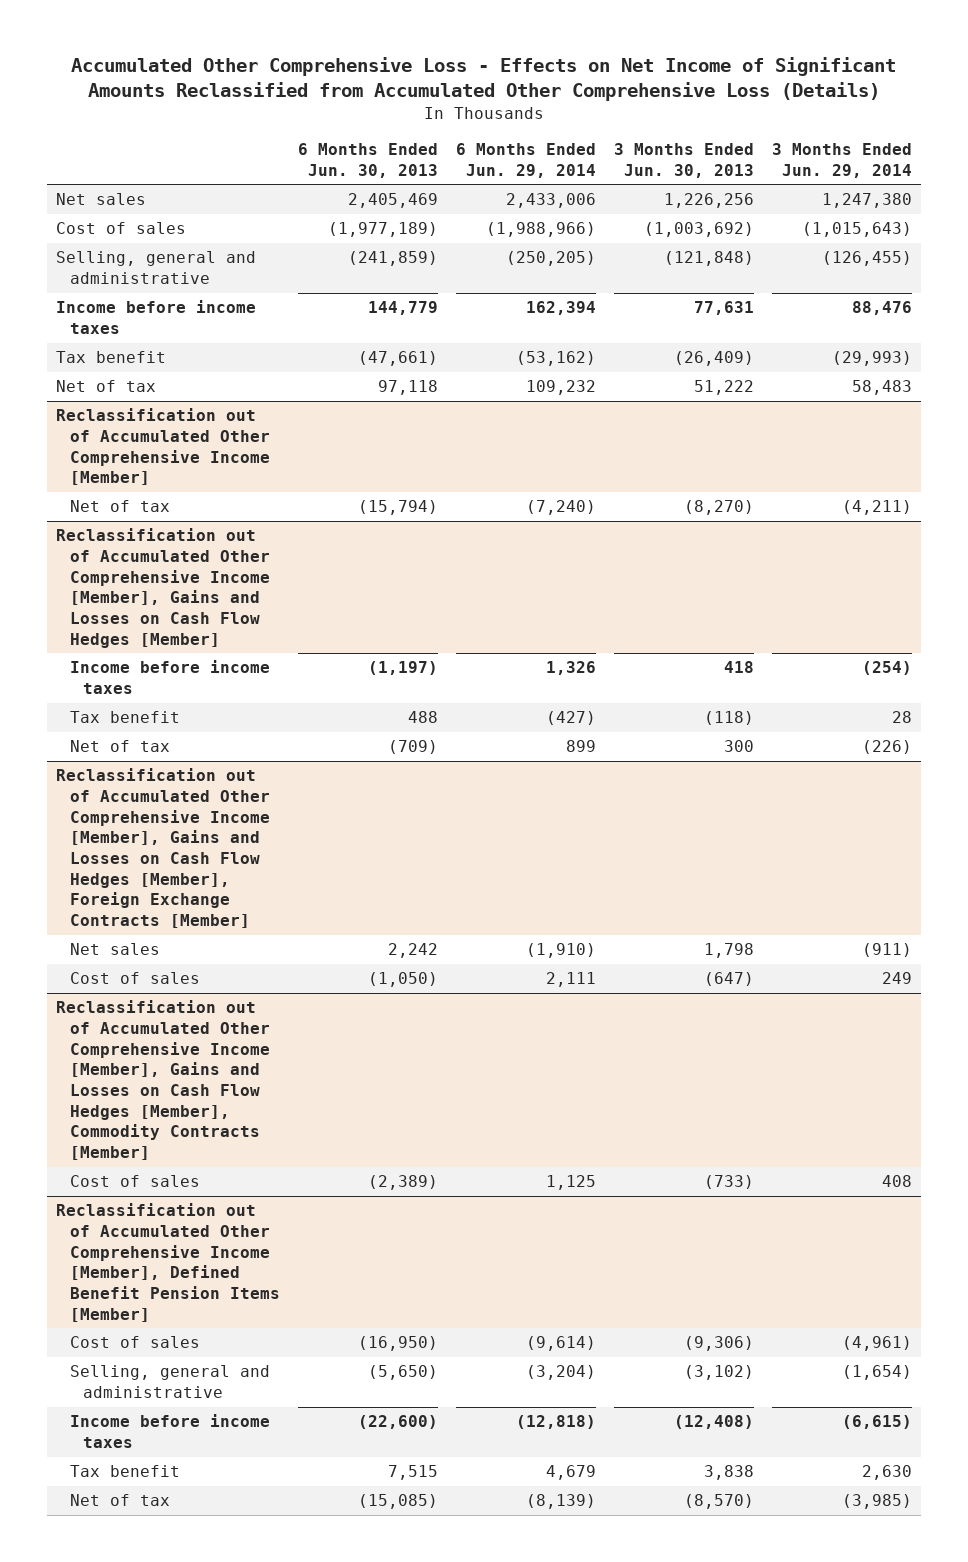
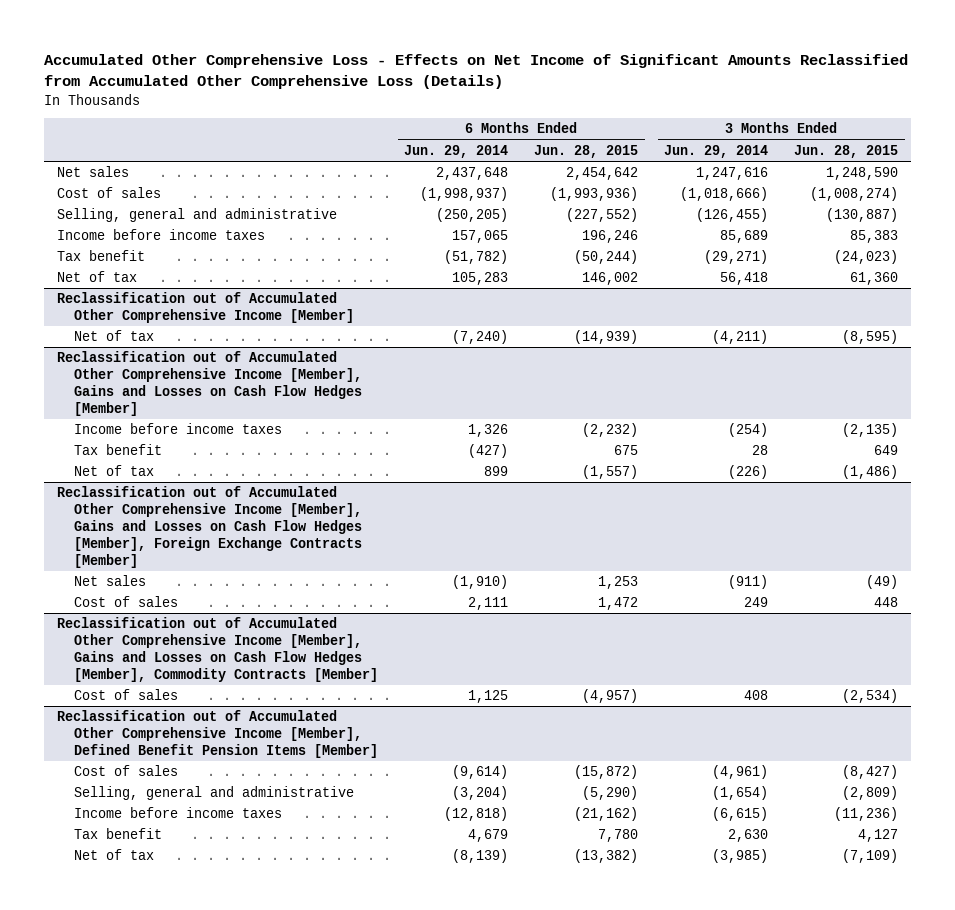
[297,143,438,178] 6 Months Ended Jun. 30, 2013 -> none
[613,143,754,178] 3 Months Ended Jun. 30, 2013 -> none
none -> [534,144,639,158] Jun. 28, 2015
none -> [794,144,899,158] Jun. 28, 2015
[505,193,596,209] 2,433,006 -> [436,167,509,181] 2,437,648
[821,193,912,209] 1,247,380 -> [696,167,769,181] 1,247,616
[485,222,596,238] (1,988,966) -> [420,187,509,202] (1,998,937)
[801,222,912,238] (1,015,643) -> [680,187,769,202] (1,018,666)
[525,301,596,316] 162,394 -> [452,230,509,244] 157,065
[851,301,912,316] 88,476 -> [720,230,769,244] 85,689
[515,351,596,367] (53,162) -> [444,250,509,265] (51,782)
[831,351,912,367] (29,993) -> [704,250,769,265] (29,271)
[525,380,596,396] 109,232 -> [452,272,509,286] 105,283
[851,380,912,396] 58,483 -> [720,272,769,286] 56,418

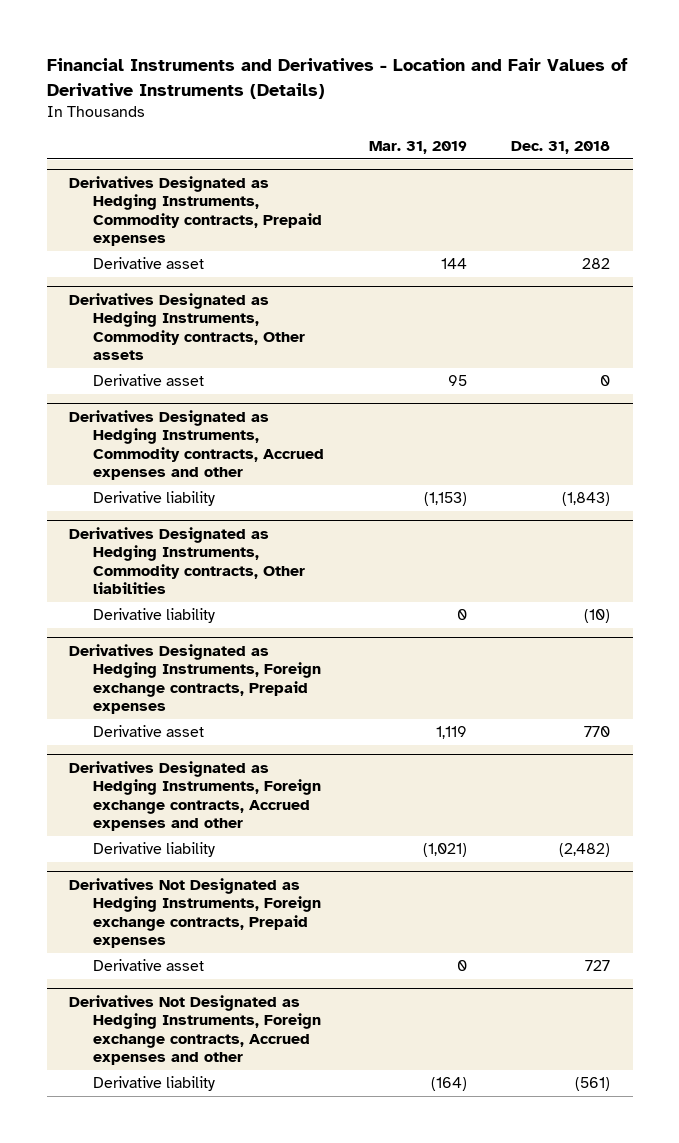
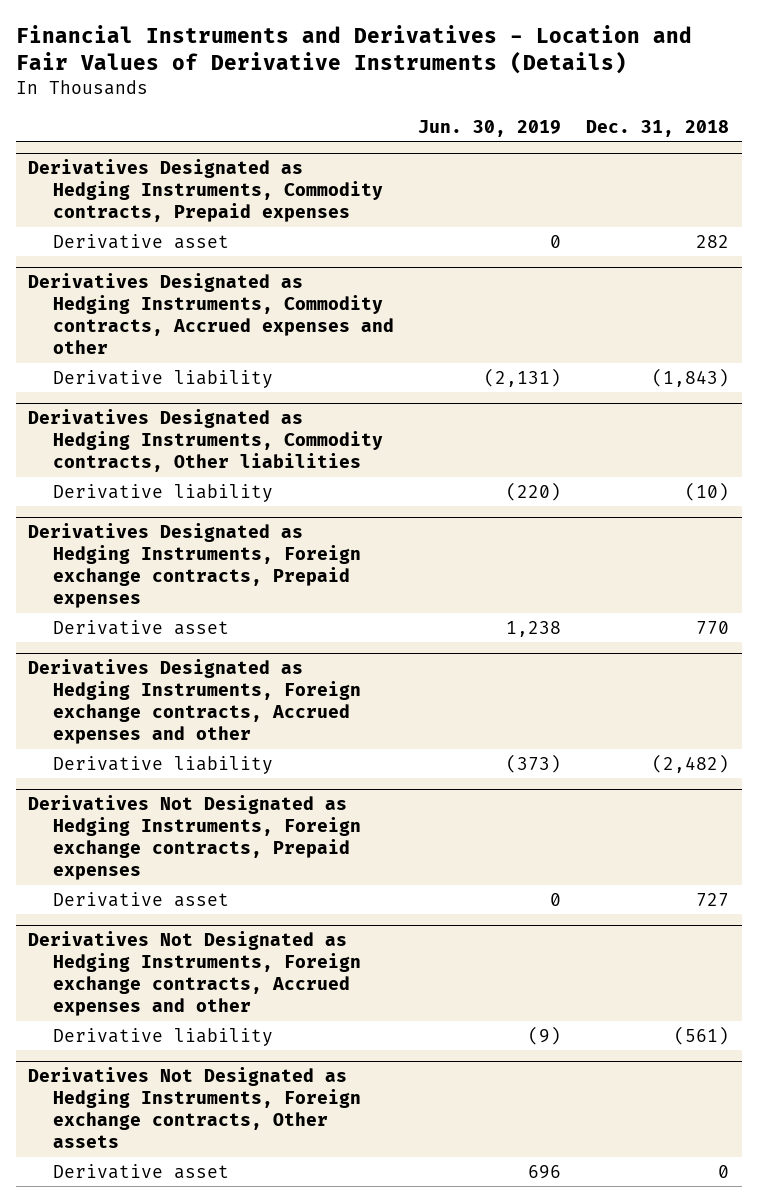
[368,141,467,155] Mar. 31, 2019 -> none
none -> [418,119,562,137] Jun. 30, 2019
[69,292,306,361] Derivatives Designated as Hedging Instruments, Commodity contracts, Other assets -> none
[93,374,205,387] Derivative asset -> none
none -> [28,1066,361,1149] Derivatives Not Designated as Hedging Instruments, Foreign exchange contracts, Other assets
none -> [52,1163,229,1179] Derivative asset

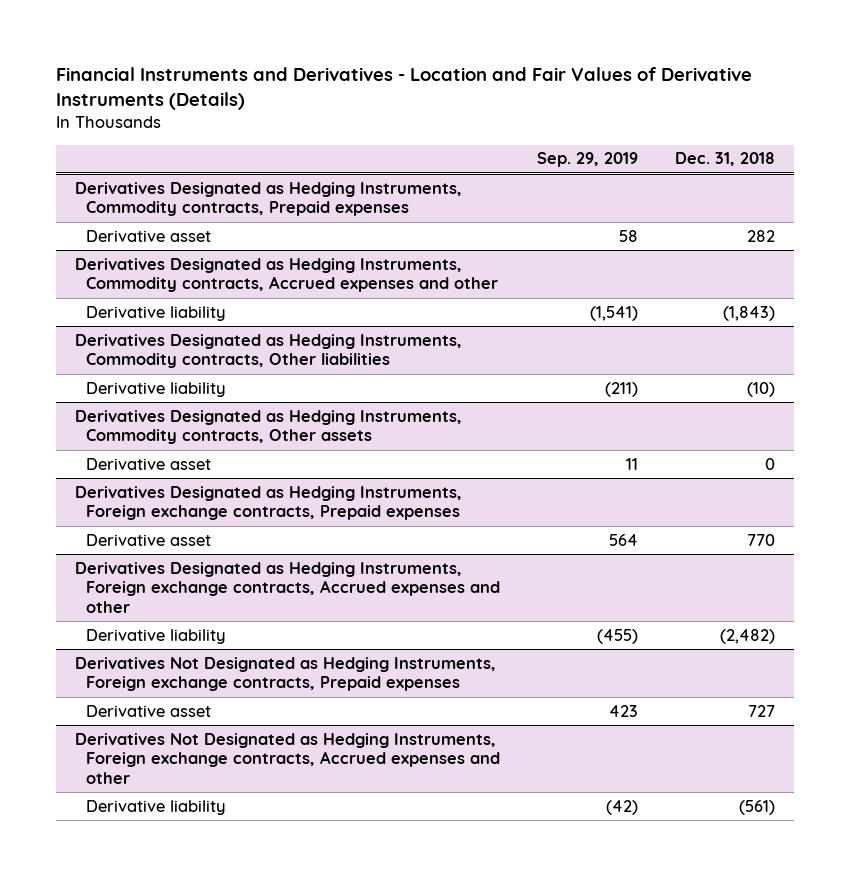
[418,119,562,137] Jun. 30, 2019 -> none
none -> [537,152,639,168] Sep. 29, 2019
none -> [74,409,462,445] Derivatives Designated as Hedging Instruments, Commodity contracts, Other assets
none -> [86,457,212,470] Derivative asset
[28,1066,361,1149] Derivatives Not Designated as Hedging Instruments, Foreign exchange contracts, Other assets -> none
[52,1163,229,1179] Derivative asset -> none

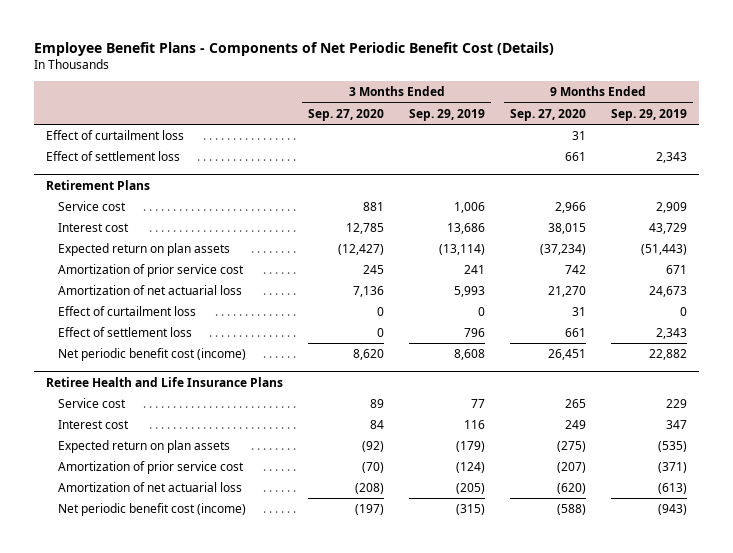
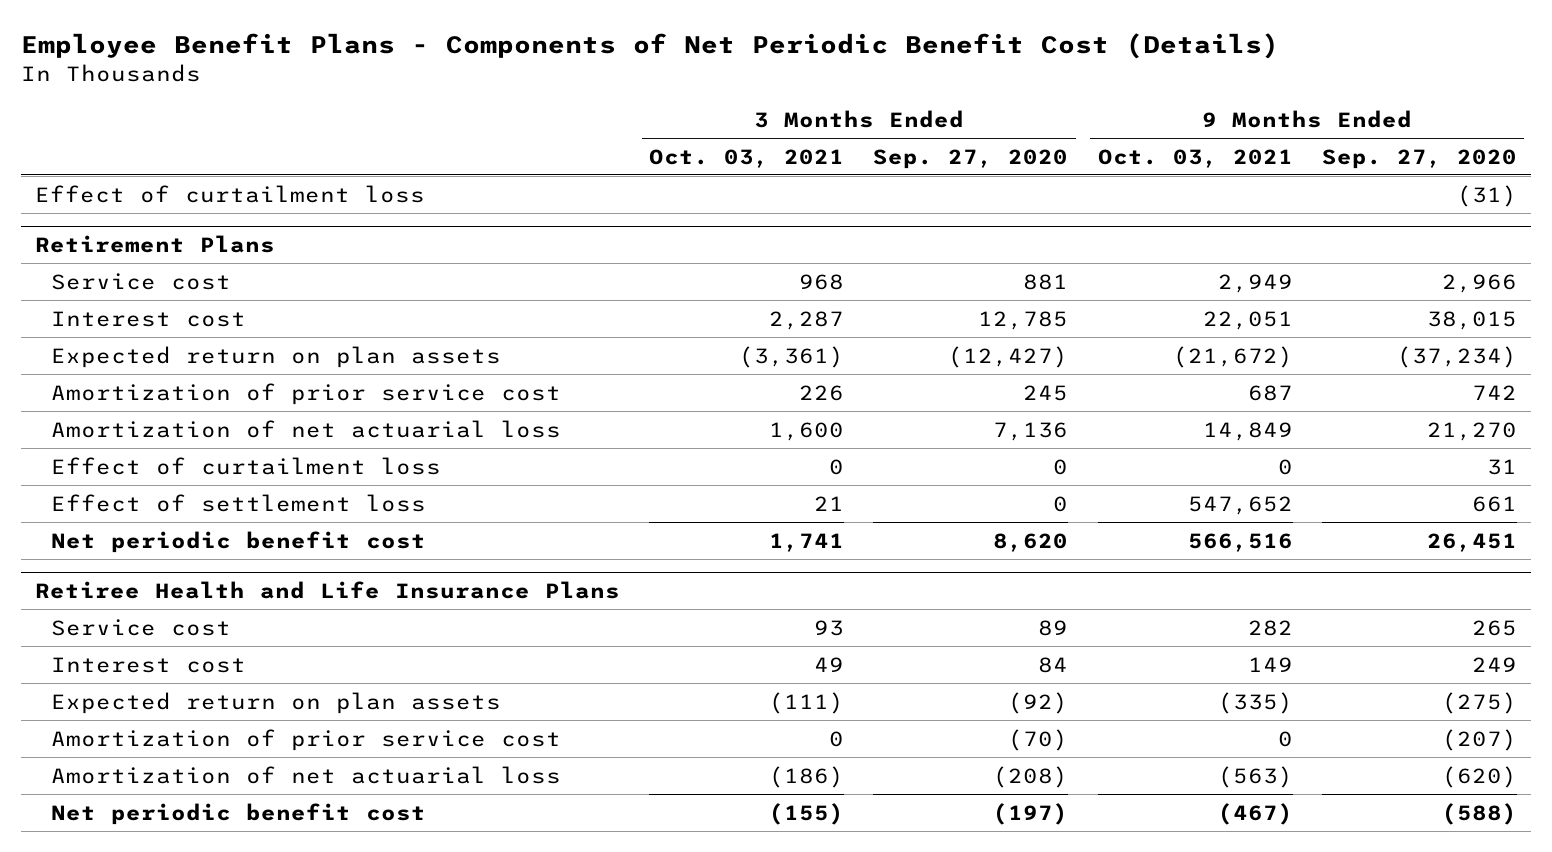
[409,108,486,121] Sep. 29, 2019 -> none
[610,108,687,121] Sep. 29, 2019 -> none
none -> [649,148,845,168] Oct. 03, 2021
none -> [1097,148,1293,168] Oct. 03, 2021
[46,151,181,162] Effect of settlement loss -> none
[571,131,586,141] 31 -> [1456,184,1517,207] (31)
[57,348,246,362] Net periodic benefit cost (income) -> [50,530,426,553] Net periodic benefit cost
[57,503,246,517] Net periodic benefit cost (income) -> [50,802,426,825] Net periodic benefit cost

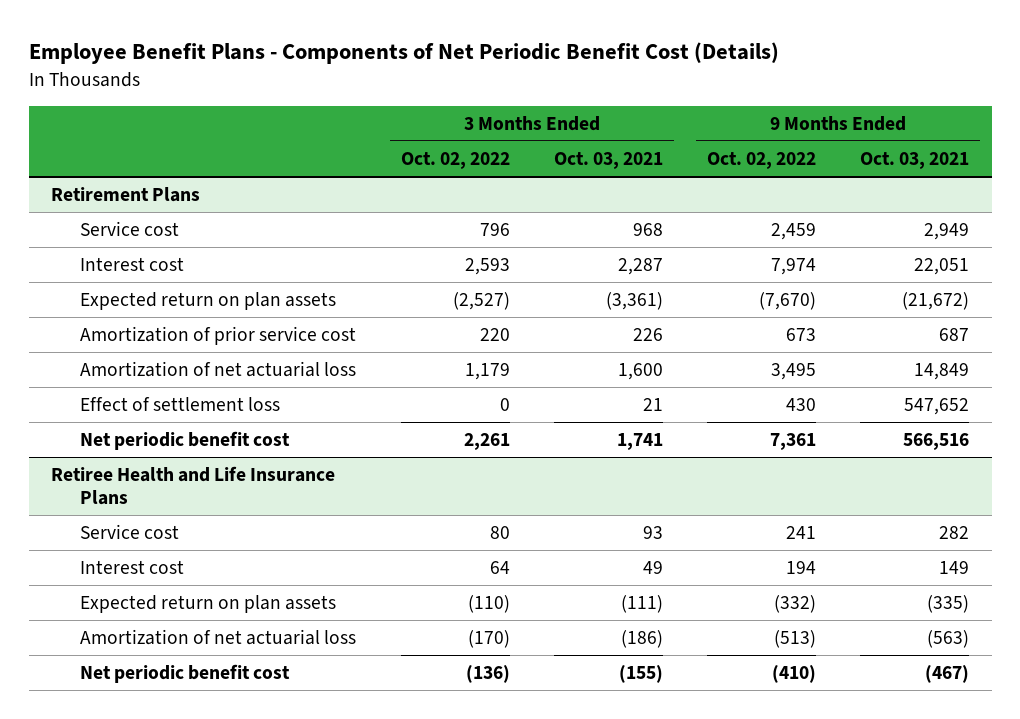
[873,148,1069,169] Sep. 27, 2020 -> none
[1321,148,1517,169] Sep. 27, 2020 -> none
none -> [400,152,510,170] Oct. 02, 2022
none -> [707,152,817,170] Oct. 02, 2022
[35,184,426,203] Effect of curtailment loss -> none
[50,456,441,475] Effect of curtailment loss -> none
[50,728,561,751] Amortization of prior service cost -> none

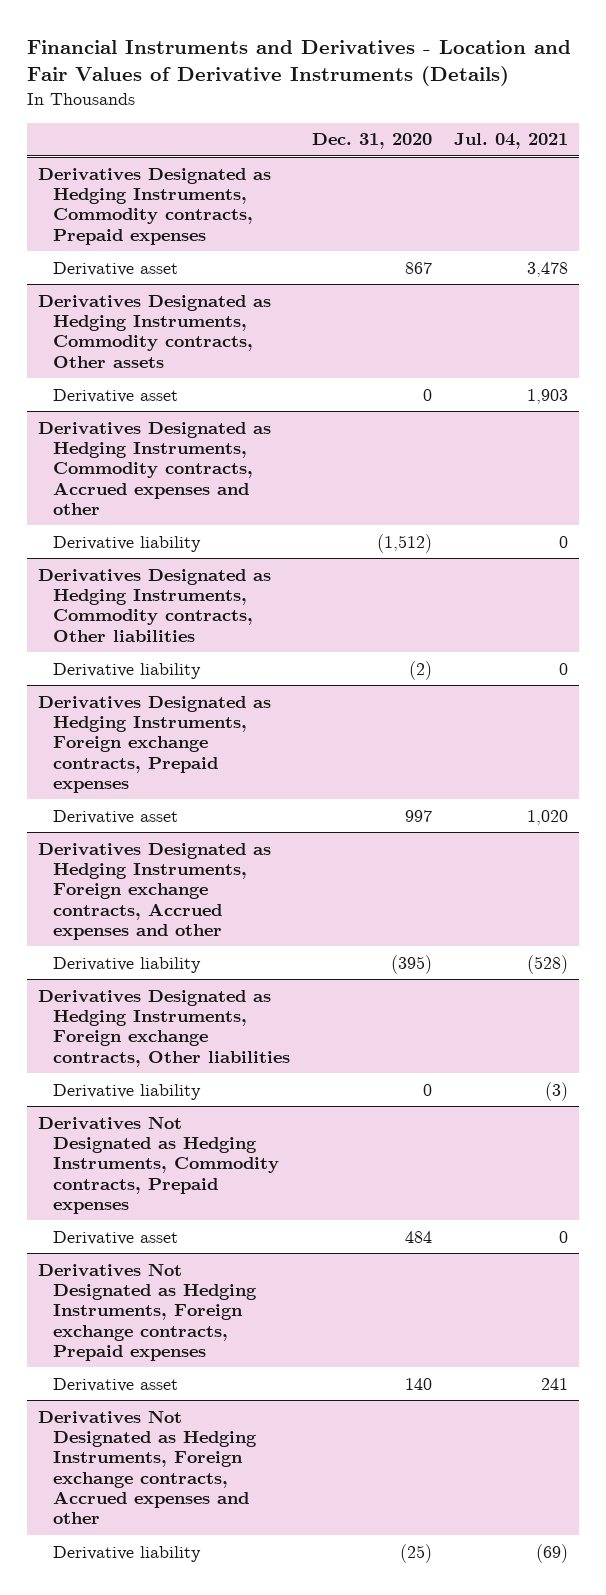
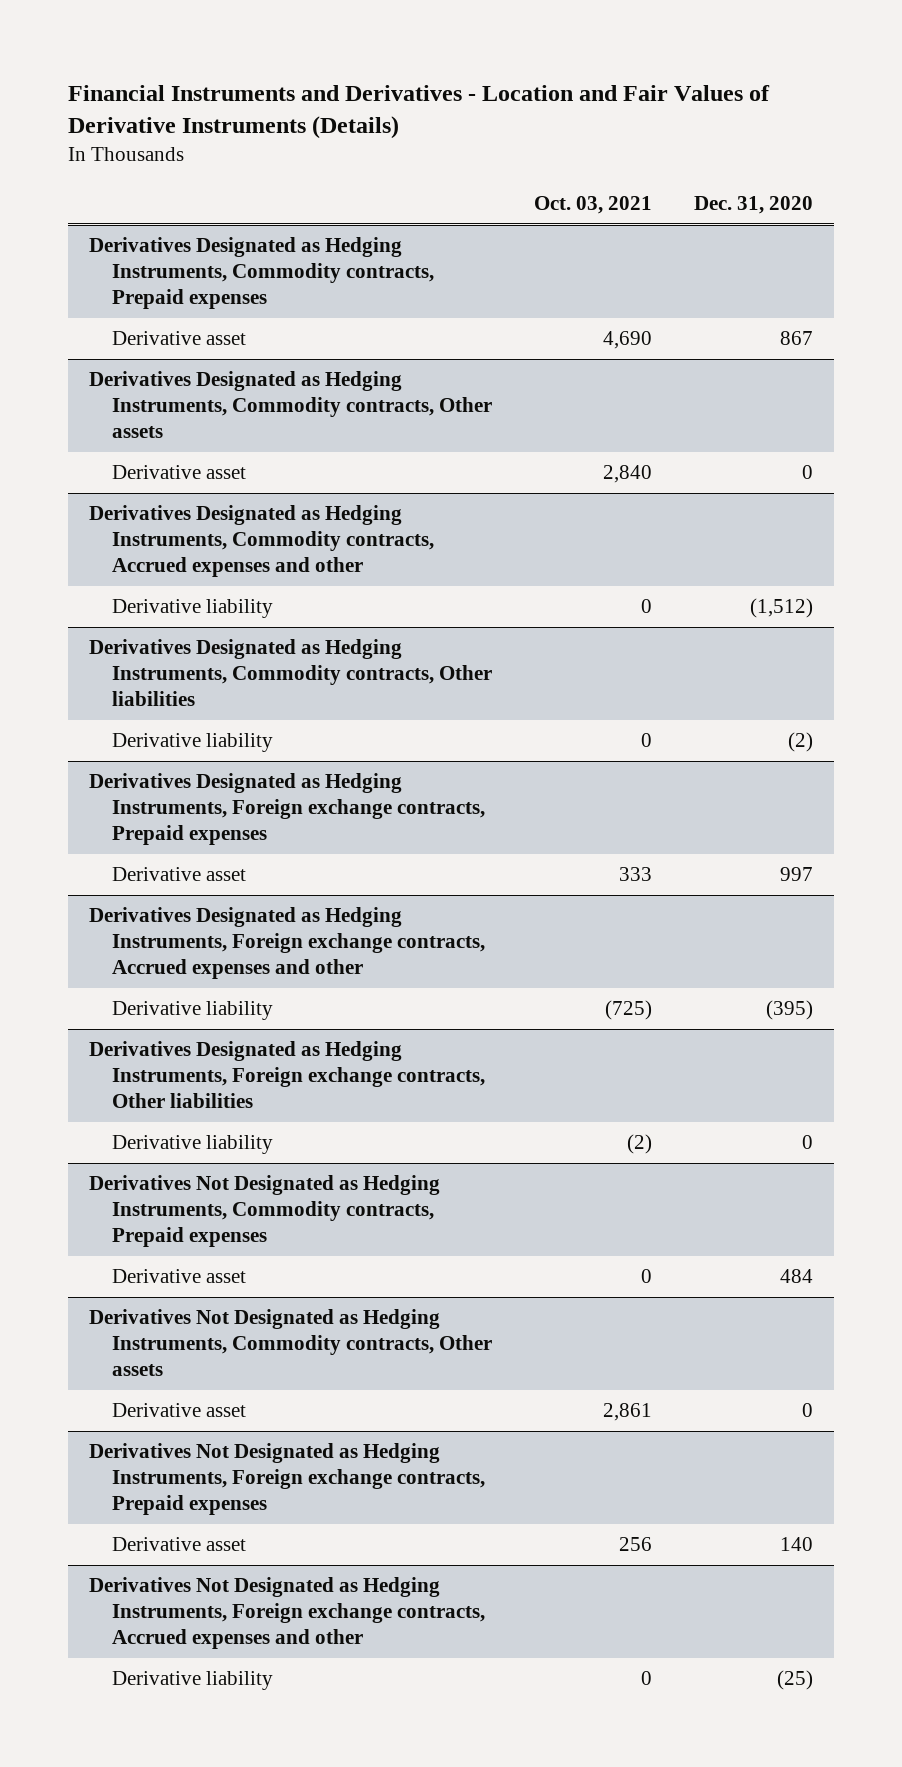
[454,133,569,150] Jul. 04, 2021 -> none
none -> [534,195,653,214] Oct. 03, 2021
none -> [89,1309,493,1377] Derivatives Not Designated as Hedging Instruments, Commodity contracts, Other assets
none -> [112,1403,247,1418] Derivative asset

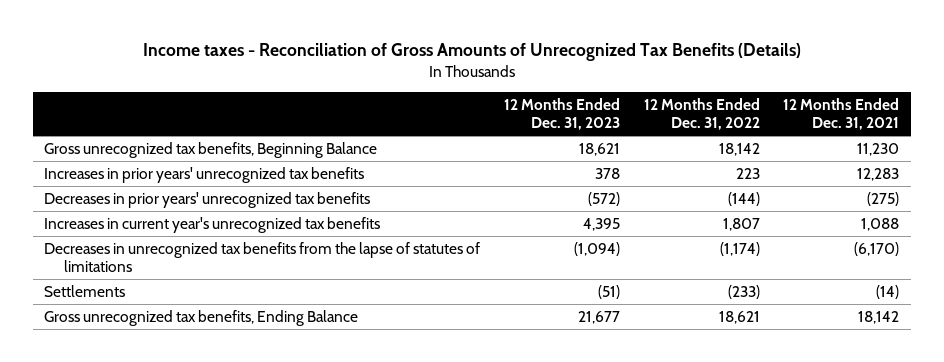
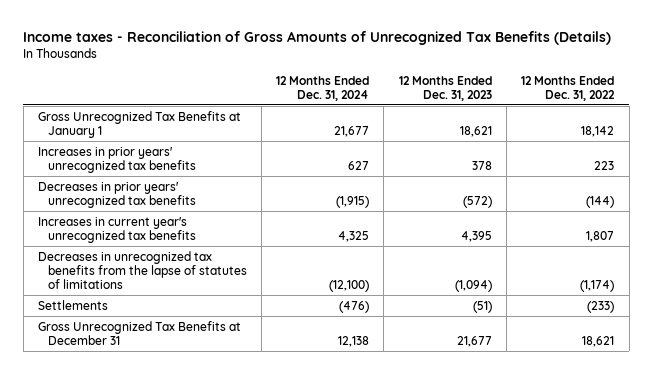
[783,98,900,131] 12 Months Ended Dec. 31, 2021 -> none
none -> [276,75,370,101] 12 Months Ended Dec. 31, 2024
[44,141,378,158] Gross unrecognized tax benefits, Beginning Balance -> [38,110,242,138] Gross Unrecognized Tax Benefits at January 1
[44,309,359,326] Gross unrecognized tax benefits, Ending Balance -> [38,320,242,345] Gross Unrecognized Tax Benefits at December 31

